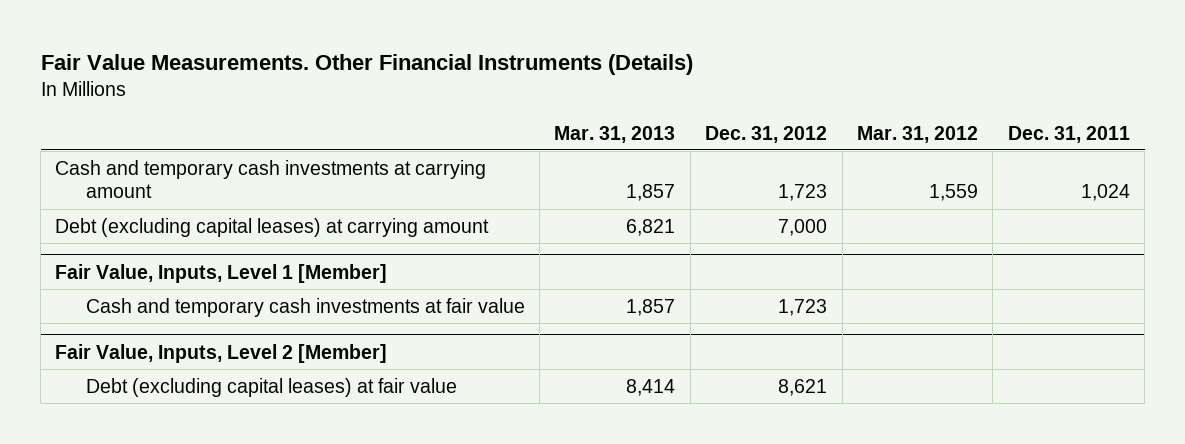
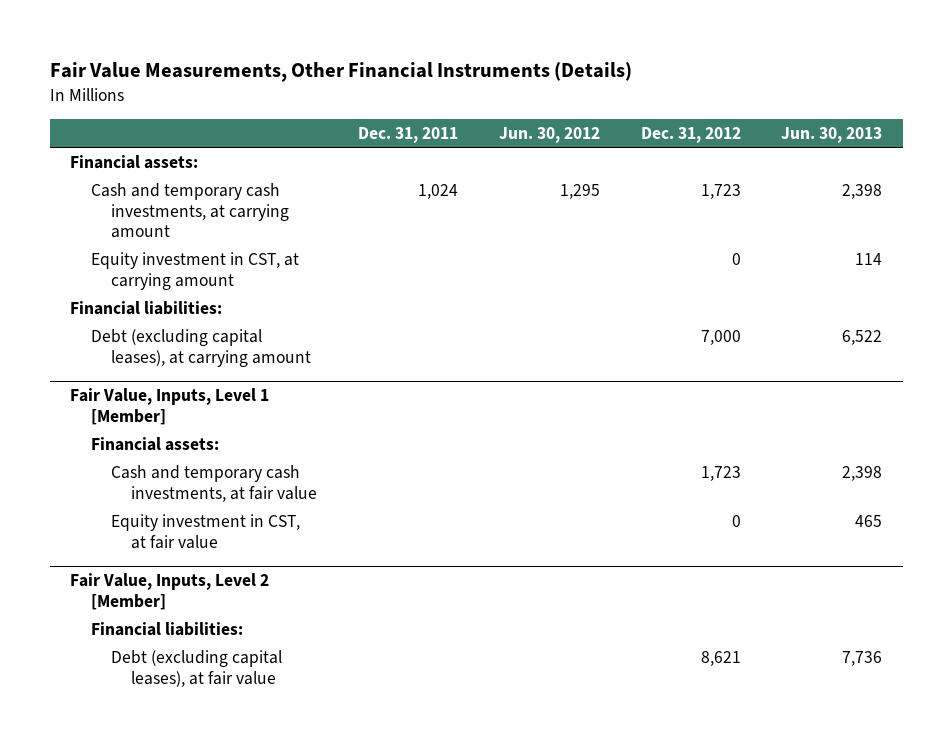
[40,54,693,76] Fair Value Measurements. Other Financial Instruments (Details) -> [49,62,632,83] Fair Value Measurements, Other Financial Instruments (Details)
[554,125,676,143] Mar. 31, 2013 -> none
[856,125,978,143] Mar. 31, 2012 -> none
none -> [498,126,600,143] Jun. 30, 2012
none -> [781,126,883,143] Jun. 30, 2013
none -> [70,154,199,169] Financial assets:
[55,159,487,199] Cash and temporary cash investments at carrying amount -> [90,182,290,239] Cash and temporary cash investments, at carrying amount
none -> [90,251,299,290] Equity investment in CST, at carrying amount
none -> [70,300,223,315] Financial liabilities:
[55,217,490,237] Debt (excluding capital leases) at carrying amount -> [90,328,312,367] Debt (excluding capital leases), at carrying amount
none -> [90,436,219,451] Financial assets:
[85,297,525,317] Cash and temporary cash investments at fair value -> [111,464,318,502] Cash and temporary cash investments, at fair value
none -> [111,513,301,549] Equity investment in CST, at fair value
none -> [90,621,243,636] Financial liabilities:
[85,377,457,397] Debt (excluding capital leases) at fair value -> [111,649,283,687] Debt (excluding capital leases), at fair value

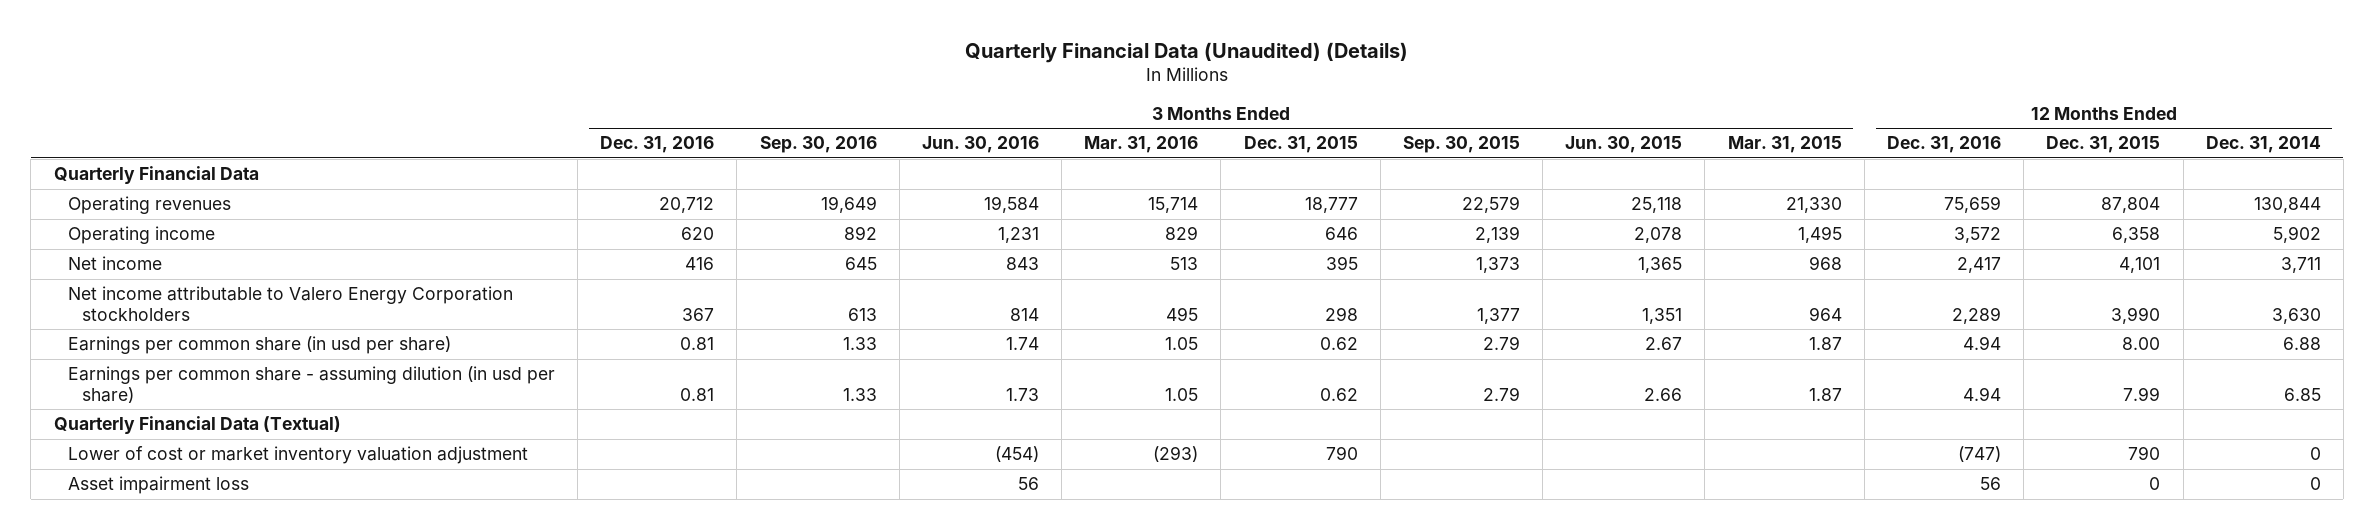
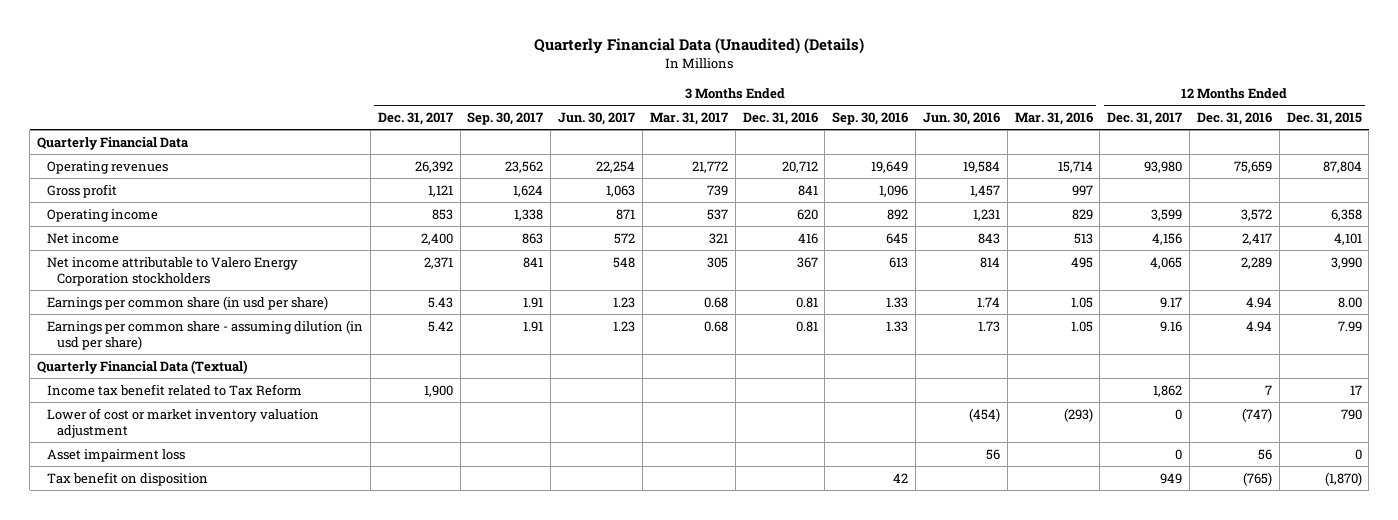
[1243,136,1358,154] Dec. 31, 2015 -> none
[1402,136,1520,154] Sep. 30, 2015 -> none
[1565,136,1683,154] Jun. 30, 2015 -> none
[1727,136,1842,154] Mar. 31, 2015 -> none
[2205,136,2321,154] Dec. 31, 2014 -> none
none -> [377,111,453,125] Dec. 31, 2017
none -> [467,111,544,125] Sep. 30, 2017
none -> [558,111,636,125] Jun. 30, 2017
none -> [649,111,728,125] Mar. 31, 2017
none -> [1107,111,1183,125] Dec. 31, 2017
none -> [47,183,118,198] Gross profit
none -> [47,383,303,396] Income tax benefit related to Tax Reform
none -> [47,471,209,486] Tax benefit on disposition

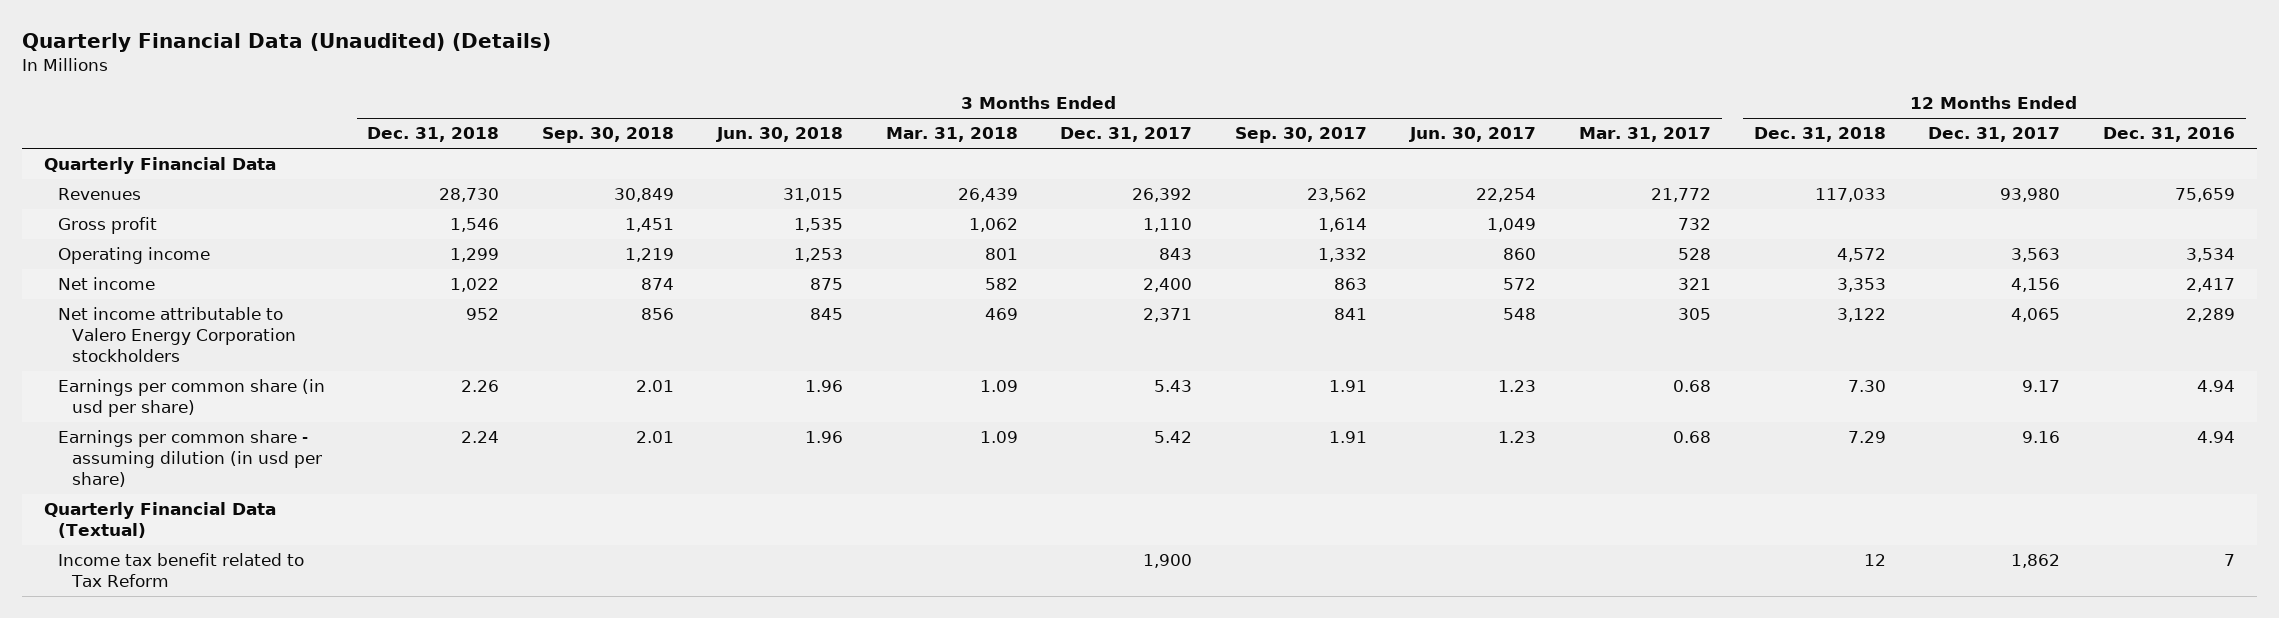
[742,111,818,125] Dec. 31, 2016 -> none
[832,111,909,125] Sep. 30, 2016 -> none
[922,111,1000,125] Jun. 30, 2016 -> none
[1014,111,1093,125] Mar. 31, 2016 -> none
[1286,111,1362,125] Dec. 31, 2015 -> none
none -> [367,127,500,143] Dec. 31, 2018
none -> [542,127,675,144] Sep. 30, 2018
none -> [715,127,843,143] Jun. 30, 2018
none -> [885,127,1018,143] Mar. 31, 2018
none -> [1753,127,1886,143] Dec. 31, 2018
[47,160,169,174] Operating revenues -> [57,188,141,201] Revenues
[427,184,453,197] 1,121 -> [1143,218,1193,233] 1,110
[513,184,544,197] 1,624 -> [1318,218,1368,233] 1,614
[606,184,636,197] 1,063 -> [1487,218,1537,233] 1,049
[706,184,728,196] 739 -> [1677,218,1711,231] 732
[431,208,453,220] 853 -> [1159,248,1193,261] 843
[514,208,544,221] 1,338 -> [1318,248,1368,263] 1,332
[616,208,636,220] 871 -> [1503,248,1537,261] 860
[706,208,728,220] 537 -> [1677,248,1711,261] 528
[1151,208,1183,221] 3,599 -> [2011,248,2061,263] 3,563
[1240,208,1272,221] 3,572 -> [2186,248,2236,263] 3,534
[47,407,320,438] Lower of cost or market inventory valuation adjustment -> none
[47,448,186,462] Asset impairment loss -> none
[47,471,209,486] Tax benefit on disposition -> none

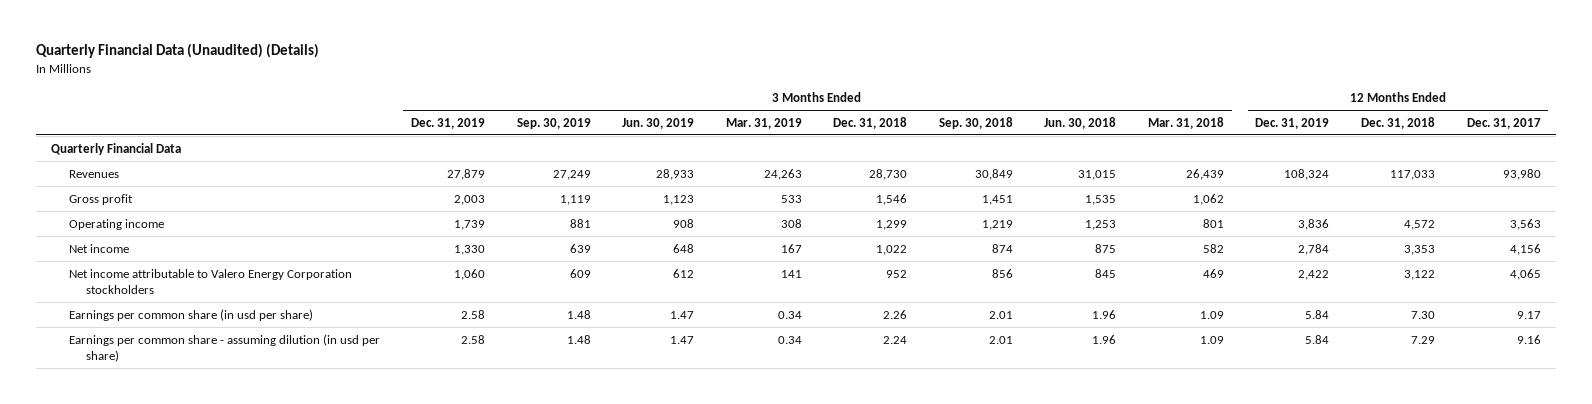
[1060,127,1193,143] Dec. 31, 2017 -> none
[1235,127,1368,144] Sep. 30, 2017 -> none
[1409,127,1537,143] Jun. 30, 2017 -> none
[1578,127,1711,143] Mar. 31, 2017 -> none
[2103,127,2236,143] Dec. 31, 2016 -> none
none -> [411,117,486,129] Dec. 31, 2019
none -> [516,117,591,129] Sep. 30, 2019
none -> [622,117,695,129] Jun. 30, 2019
none -> [725,117,802,129] Mar. 31, 2019
none -> [1255,117,1330,129] Dec. 31, 2019
[43,502,276,539] Quarterly Financial Data (Textual) -> none
[57,553,304,588] Income tax benefit related to Tax Reform -> none

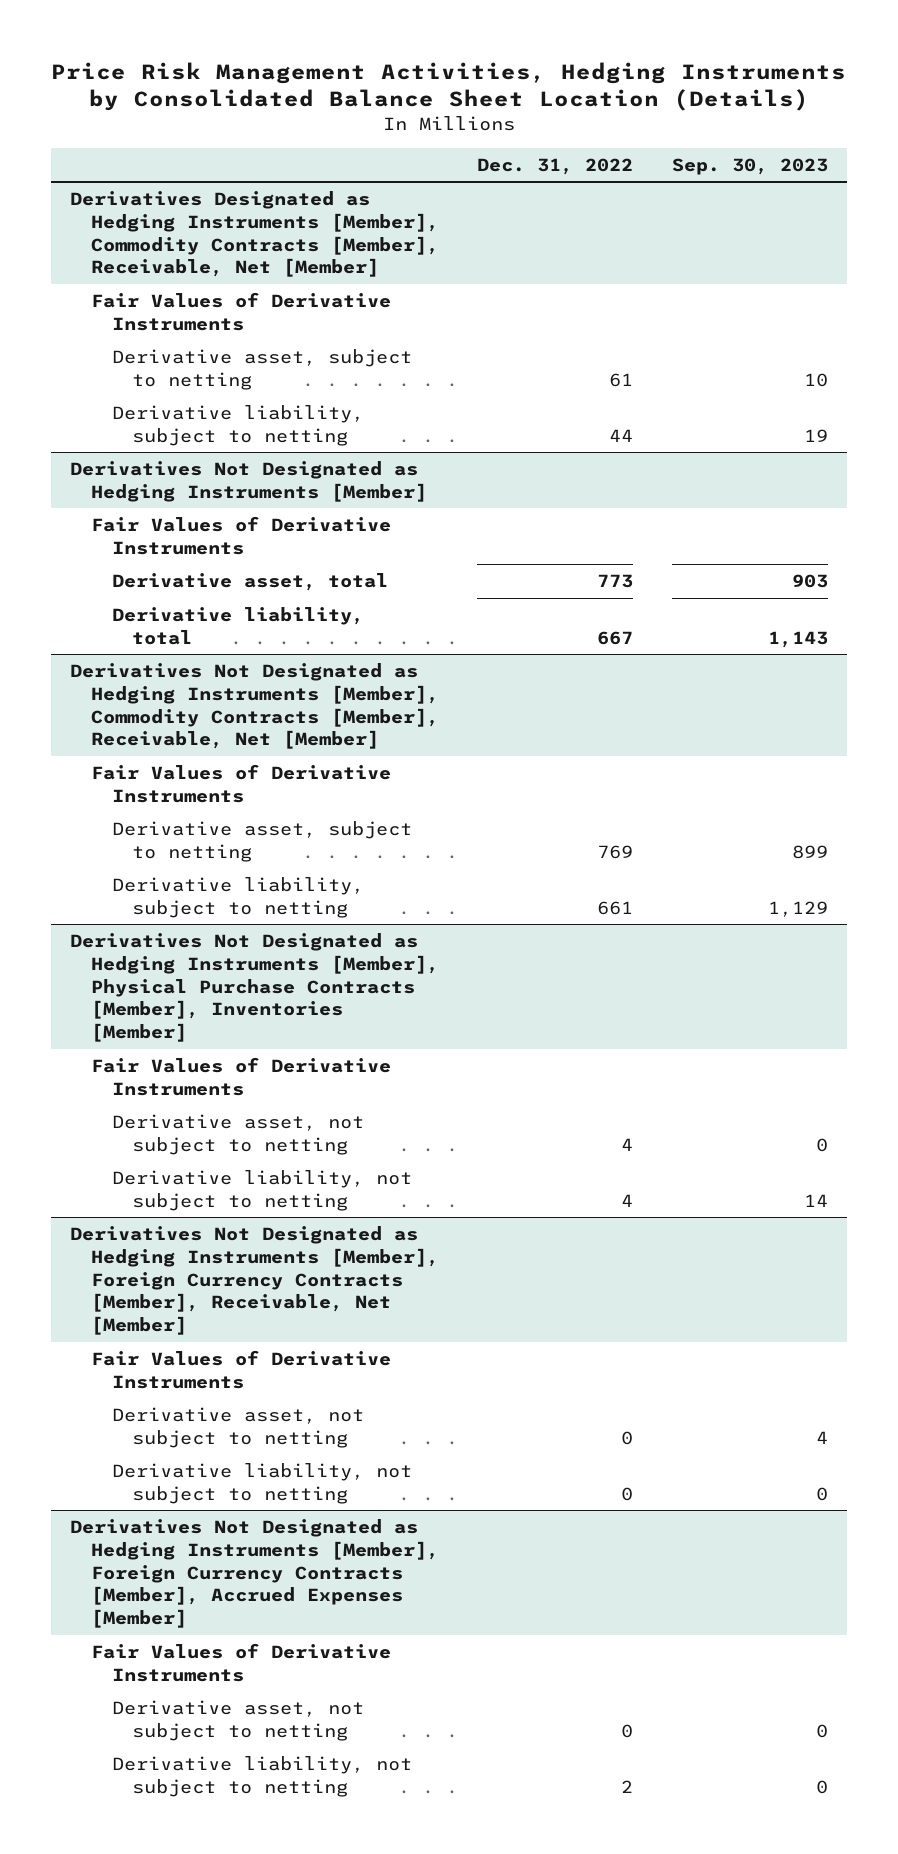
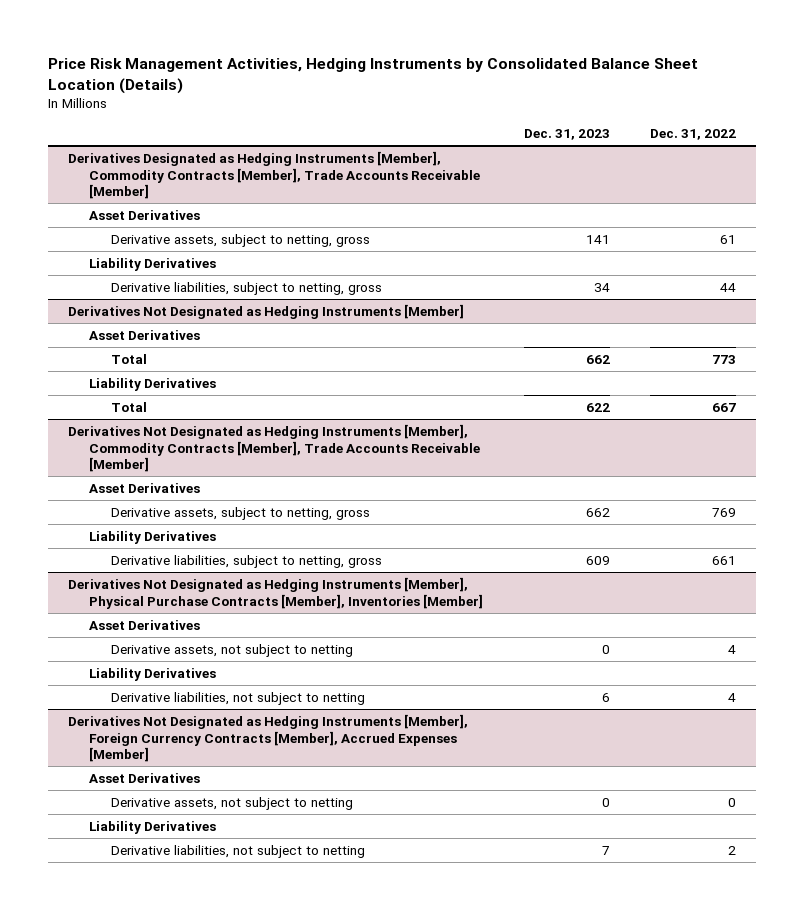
[671,157,828,175] Sep. 30, 2023 -> none
none -> [523,129,610,141] Dec. 31, 2023
[91,292,392,331] Fair Values of Derivative Instruments -> none
[70,191,440,278] Derivatives Designated as Hedging Instruments [Member], Commodity Contracts [Member], Receivable, Net [Member] -> [67,150,481,200] Derivatives Designated as Hedging Instruments [Member], Commodity Contracts [Member], Trade Accounts Receivable [Member]
none -> [89,209,201,220] Asset Derivatives
[111,349,412,390] Derivative asset, subject to netting -> [110,233,370,247] Derivative assets, subject to netting, gross
none -> [89,257,217,271] Liability Derivatives
[111,405,364,446] Derivative liability, subject to netting -> [110,281,382,295] Derivative liabilities, subject to netting, gross
[91,516,392,555] Fair Values of Derivative Instruments -> none
[91,764,392,803] Fair Values of Derivative Instruments -> none
none -> [89,329,201,340] Asset Derivatives
[111,573,388,592] Derivative asset, total -> [110,353,147,364] Total
none -> [89,377,217,391] Liability Derivatives
[111,607,364,645] Derivative liability, total -> [110,401,147,412] Total
[70,663,440,750] Derivatives Not Designated as Hedging Instruments [Member], Commodity Contracts [Member], Receivable, Net [Member] -> [67,423,481,473] Derivatives Not Designated as Hedging Instruments [Member], Commodity Contracts [Member], Trade Accounts Receivable [Member]
none -> [89,482,201,493] Asset Derivatives
[111,821,412,862] Derivative asset, subject to netting -> [110,506,370,520] Derivative assets, subject to netting, gross
none -> [89,530,217,544] Liability Derivatives
[111,877,364,918] Derivative liability, subject to netting -> [110,554,382,568] Derivative liabilities, subject to netting, gross
[91,1057,392,1096] Fair Values of Derivative Instruments -> none
[70,1226,440,1336] Derivatives Not Designated as Hedging Instruments [Member], Foreign Currency Contracts [Member], Receivable, Net [Member] -> none
[91,1350,392,1389] Fair Values of Derivative Instruments -> none
[111,1407,364,1448] Derivative asset, not subject to netting -> none
[111,1463,412,1504] Derivative liability, not subject to netting -> none
none -> [89,619,201,630] Asset Derivatives
[111,1114,364,1155] Derivative asset, not subject to netting -> [110,643,353,657] Derivative assets, not subject to netting
none -> [89,667,217,681] Liability Derivatives
[111,1170,412,1211] Derivative liability, not subject to netting -> [110,691,365,705] Derivative liabilities, not subject to netting
[91,1643,392,1682] Fair Values of Derivative Instruments -> none
none -> [89,772,201,783] Asset Derivatives
[111,1700,364,1741] Derivative asset, not subject to netting -> [110,796,353,810] Derivative assets, not subject to netting
none -> [89,820,217,834] Liability Derivatives
[111,1756,412,1797] Derivative liability, not subject to netting -> [110,844,365,858] Derivative liabilities, not subject to netting

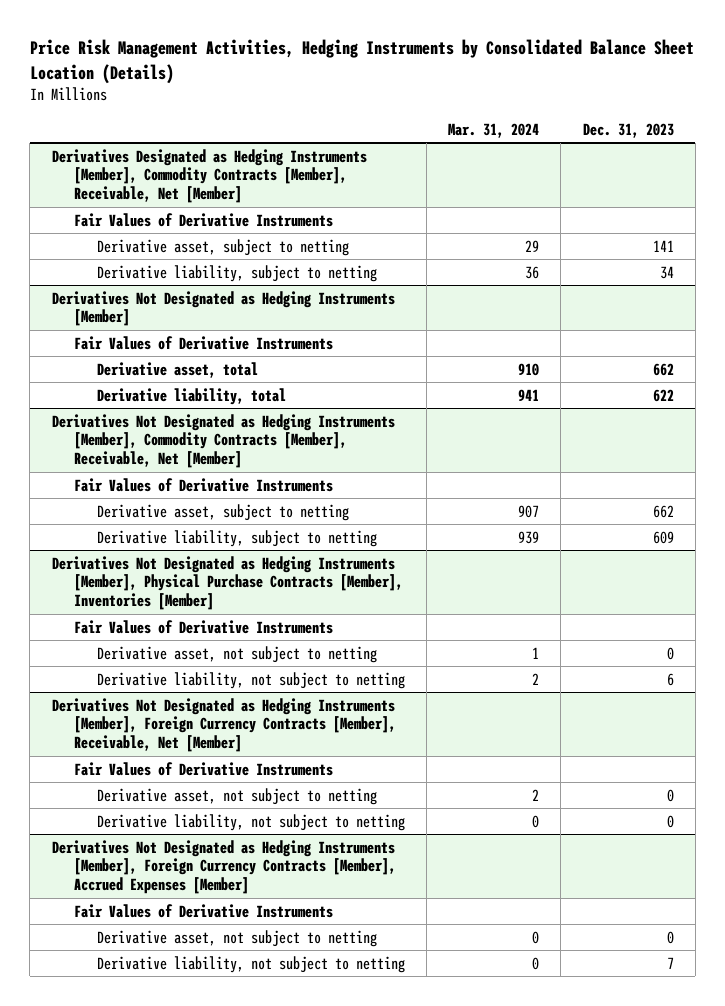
[649,129,736,141] Dec. 31, 2022 -> none
none -> [448,122,540,138] Mar. 31, 2024
[89,209,201,220] Asset Derivatives -> none
[89,257,217,271] Liability Derivatives -> none
[67,150,481,200] Derivatives Designated as Hedging Instruments [Member], Commodity Contracts [Member], Trade Accounts Receivable [Member] -> [51,148,367,203] Derivatives Designated as Hedging Instruments [Member], Commodity Contracts [Member], Receivable, Net [Member]
none -> [74,212,334,227] Fair Values of Derivative Instruments
[110,233,370,247] Derivative assets, subject to netting, gross -> [97,238,350,256] Derivative asset, subject to netting
[110,281,382,295] Derivative liabilities, subject to netting, gross -> [97,264,378,282] Derivative liability, subject to netting
[89,329,201,340] Asset Derivatives -> none
[89,377,217,391] Liability Derivatives -> none
[89,482,201,493] Asset Derivatives -> none
[89,530,217,544] Liability Derivatives -> none
none -> [74,335,334,350] Fair Values of Derivative Instruments
[110,353,147,364] Total -> [97,361,259,378] Derivative asset, total
[110,401,147,412] Total -> [97,387,287,405] Derivative liability, total
[67,423,481,473] Derivatives Not Designated as Hedging Instruments [Member], Commodity Contracts [Member], Trade Accounts Receivable [Member] -> [51,413,395,468] Derivatives Not Designated as Hedging Instruments [Member], Commodity Contracts [Member], Receivable, Net [Member]
none -> [74,477,334,492] Fair Values of Derivative Instruments
[110,506,370,520] Derivative assets, subject to netting, gross -> [97,503,350,521] Derivative asset, subject to netting
[110,554,382,568] Derivative liabilities, subject to netting, gross -> [97,529,378,547] Derivative liability, subject to netting
[89,619,201,630] Asset Derivatives -> none
[89,667,217,681] Liability Derivatives -> none
none -> [74,619,334,634] Fair Values of Derivative Instruments
[110,643,353,657] Derivative assets, not subject to netting -> [97,645,378,663] Derivative asset, not subject to netting
[110,691,365,705] Derivative liabilities, not subject to netting -> [97,671,406,689] Derivative liability, not subject to netting
none -> [51,697,397,752] Derivatives Not Designated as Hedging Instruments [Member], Foreign Currency Contracts [Member], Receivable, Net [Member]
none -> [74,761,334,776] Fair Values of Derivative Instruments
none -> [97,787,378,805] Derivative asset, not subject to netting
none -> [97,813,406,831] Derivative liability, not subject to netting
[89,772,201,783] Asset Derivatives -> none
[89,820,217,834] Liability Derivatives -> none
none -> [74,903,334,918] Fair Values of Derivative Instruments
[110,796,353,810] Derivative assets, not subject to netting -> [97,929,378,947] Derivative asset, not subject to netting
[110,844,365,858] Derivative liabilities, not subject to netting -> [97,955,406,973] Derivative liability, not subject to netting

